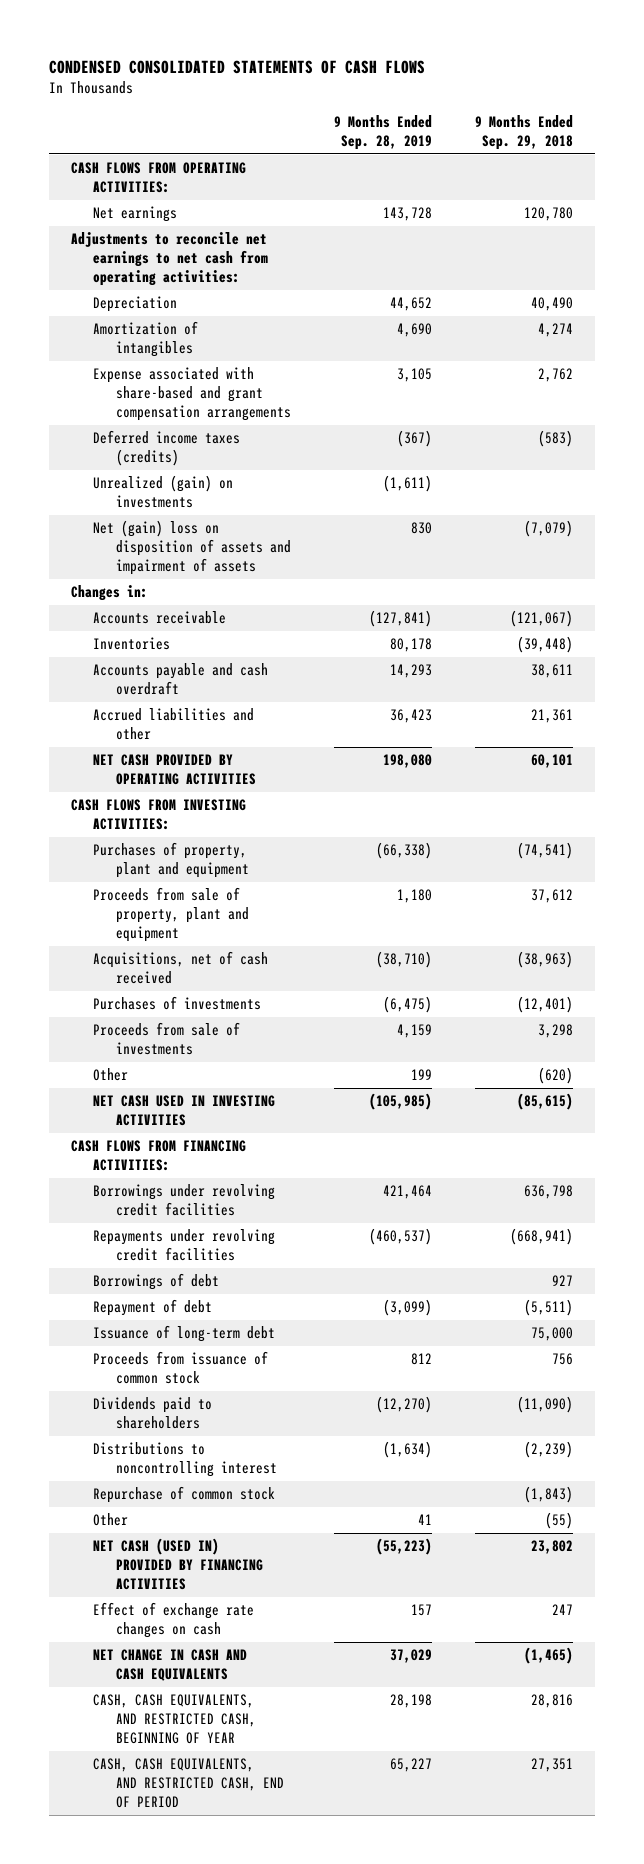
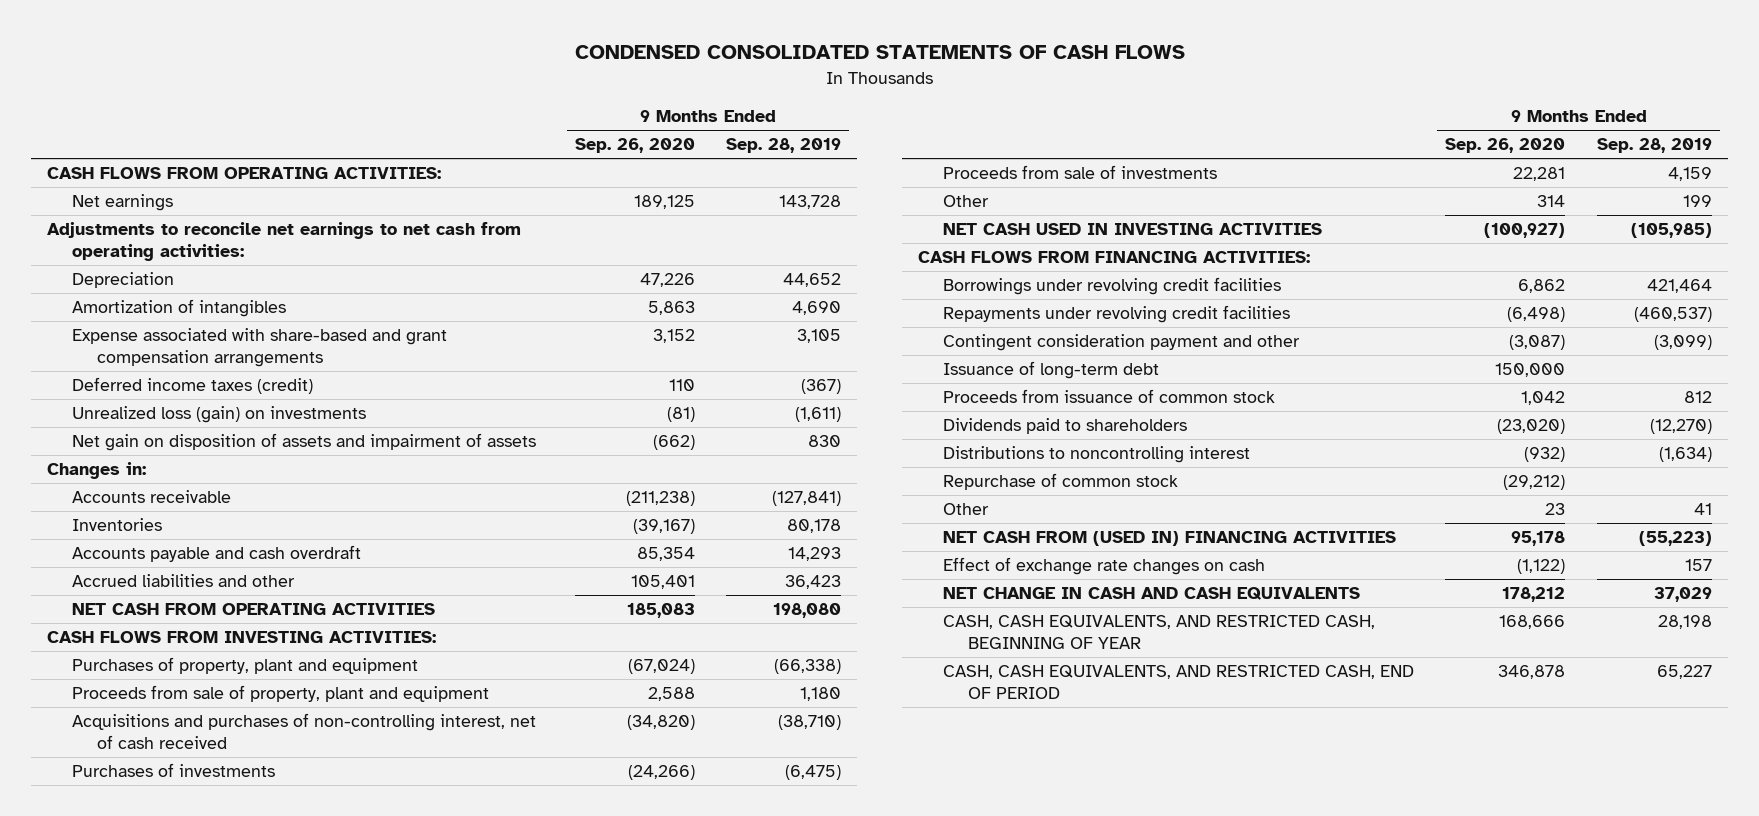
[474,114,573,150] 9 Months Ended Sep. 29, 2018 -> none
none -> [574,138,695,154] Sep. 26, 2020
[93,430,241,467] Deferred income taxes (credits) -> [72,377,314,395] Deferred income taxes (credit)
[93,475,234,509] Unrealized (gain) on investments -> [72,406,367,424] Unrealized loss (gain) on investments
[93,520,291,576] Net (gain) loss on disposition of assets and impairment of assets -> [72,433,537,452] Net gain on disposition of assets and impairment of assets
[93,754,256,786] NET CASH PROVIDED BY OPERATING ACTIVITIES -> [72,603,436,616] NET CASH FROM OPERATING ACTIVITIES
[93,951,269,985] Acquisitions, net of cash received -> [72,713,537,749] Acquisitions and purchases of non-controlling interest, net of cash received
[93,1273,220,1291] Borrowings of debt -> none
[93,1299,213,1317] Repayment of debt -> [942,334,1300,352] Contingent consideration payment and other
[93,1538,263,1591] NET CASH (USED IN) PROVIDED BY FINANCING ACTIVITIES -> [942,531,1396,547] NET CASH FROM (USED IN) FINANCING ACTIVITIES

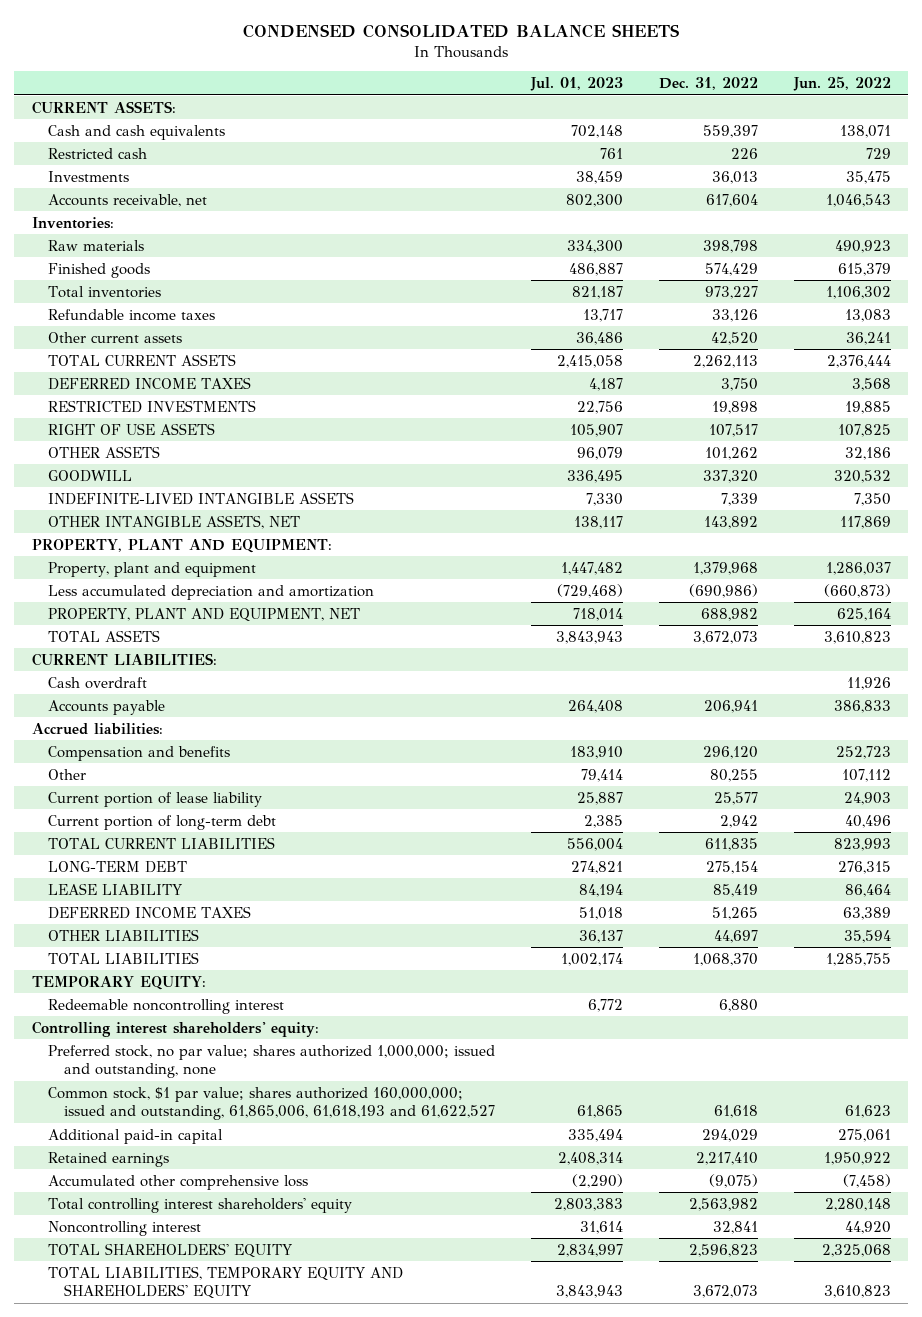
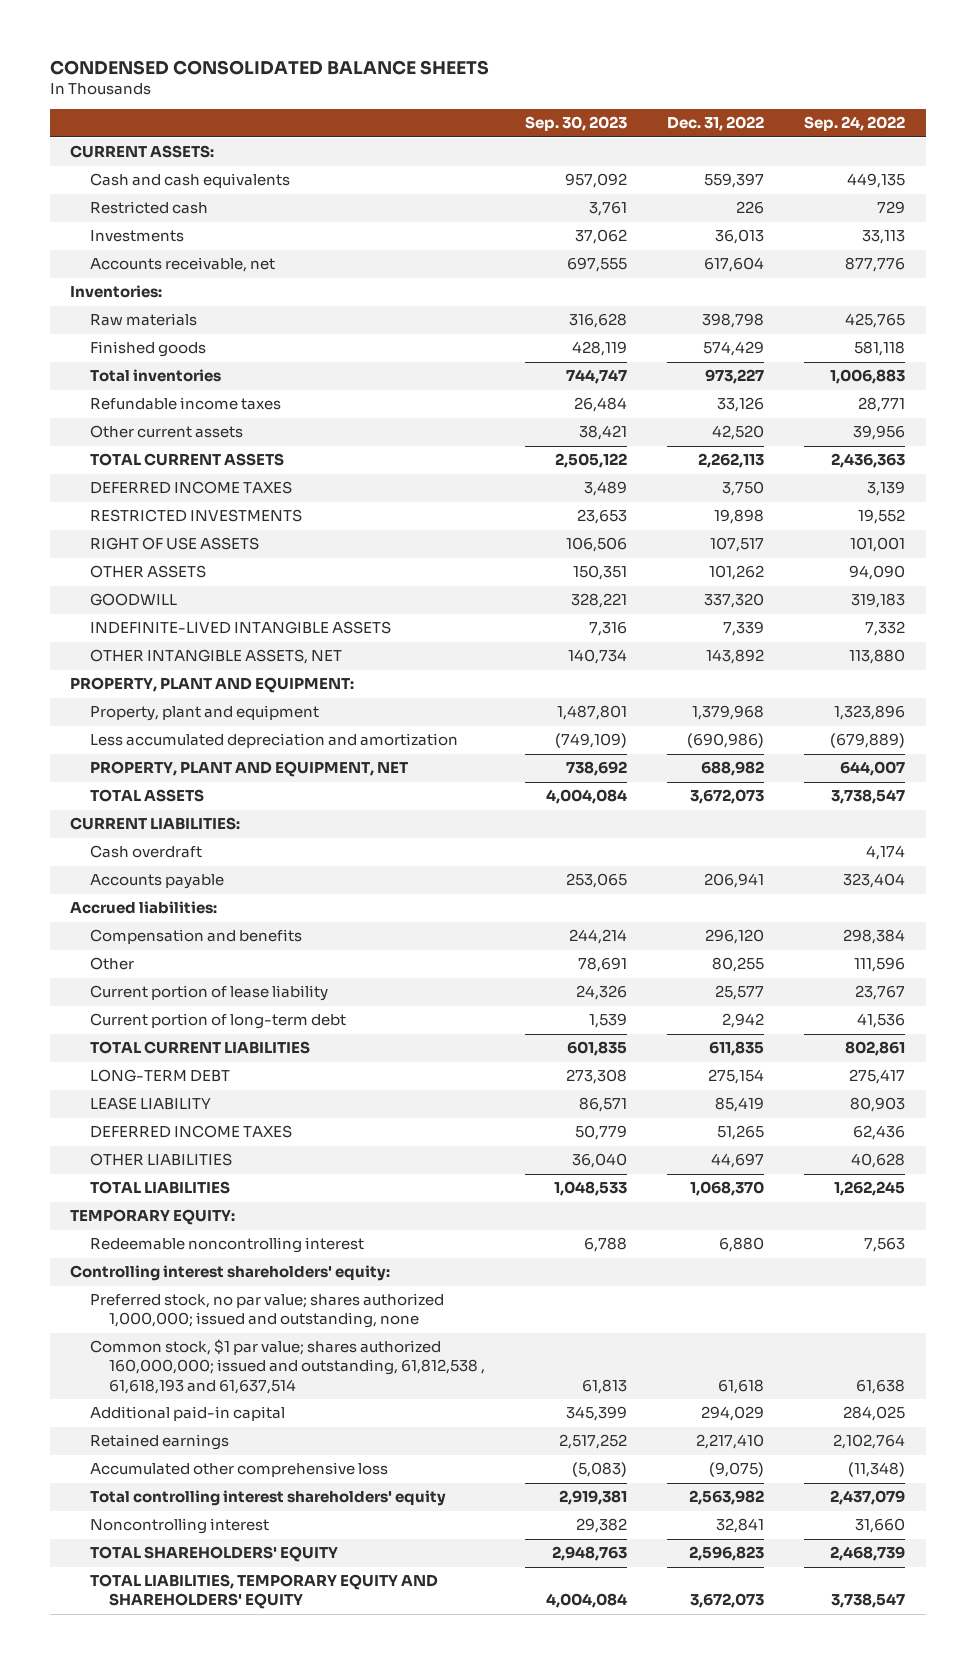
[529,77,623,92] Jul. 01, 2023 -> none
[792,76,891,92] Jun. 25, 2022 -> none
none -> [524,116,627,132] Sep. 30, 2023
none -> [804,116,906,132] Sep. 24, 2022
[47,1086,496,1121] Common stock, $1 par value; shares authorized 160,000,000; issued and outstanding, 61,865,006, 61,618,193 and 61,622,527 -> [89,1339,485,1394] Common stock, $1 par value; shares authorized 160,000,000; issued and outstanding, 61,812,538 , 61,618,193 and 61,637,514

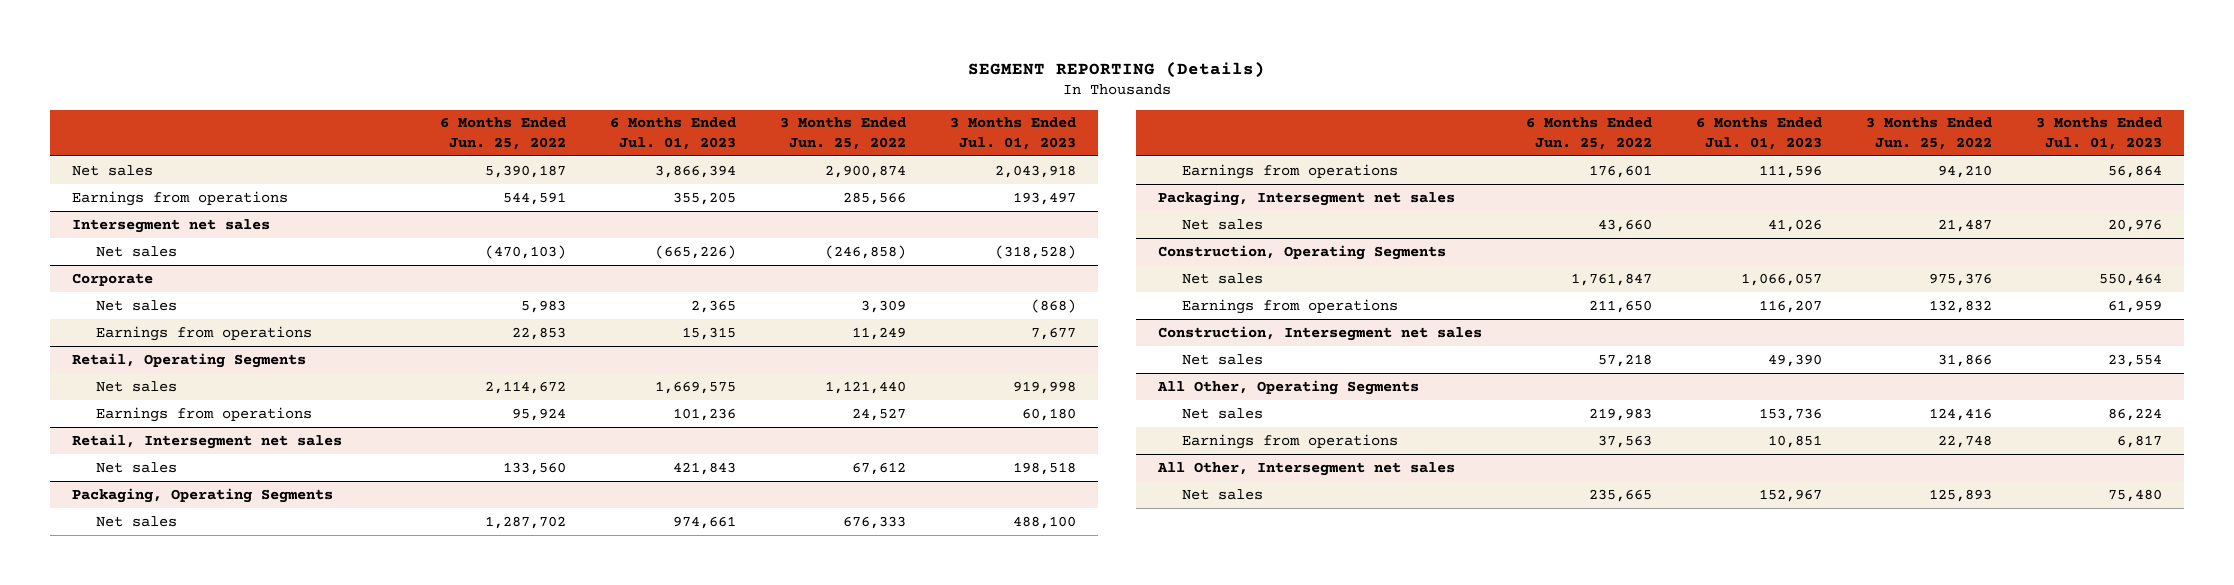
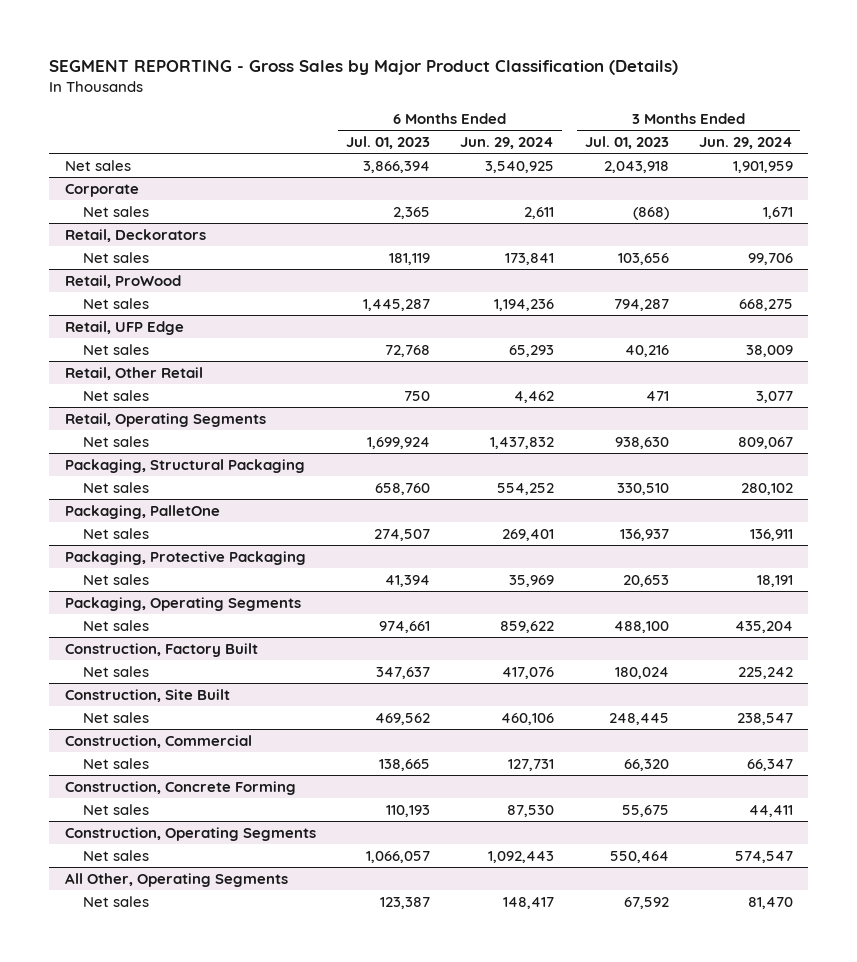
[968,61,1266,78] SEGMENT REPORTING (Details) -> [49,60,679,76] SEGMENT REPORTING - Gross Sales by Major Product Classification (Details)
[439,117,566,151] 6 Months Ended Jun. 25, 2022 -> none
[779,117,906,151] 3 Months Ended Jun. 25, 2022 -> none
none -> [460,136,555,149] Jun. 29, 2024
none -> [698,136,793,149] Jun. 29, 2024
[71,190,288,206] Earnings from operations -> none
[71,218,270,233] Intersegment net sales -> none
[95,245,177,257] Net sales -> none
[95,325,312,341] Earnings from operations -> none
none -> [64,228,206,242] Retail, Deckorators
none -> [82,251,149,263] Net sales
none -> [64,274,181,288] Retail, ProWood
none -> [82,297,149,309] Net sales
none -> [64,320,184,335] Retail, UFP Edge
none -> [82,343,149,355] Net sales
none -> [64,366,203,380] Retail, Other Retail
none -> [82,389,149,401] Net sales
[95,406,312,422] Earnings from operations -> none
[71,433,342,449] Retail, Intersegment net sales -> none
[654,380,736,394] 1,669,575 -> [366,436,430,449] 1,699,924
[1012,380,1076,394] 919,998 -> [614,436,669,449] 938,630
none -> [64,458,305,473] Packaging, Structural Packaging
[672,461,736,475] 421,843 -> [374,482,430,495] 658,760
[1012,461,1076,475] 198,518 -> [616,482,669,495] 330,510
none -> [64,504,220,519] Packaging, PalletOne
none -> [82,527,149,539] Net sales
none -> [64,550,306,565] Packaging, Protective Packaging
none -> [82,573,149,585] Net sales
[1182,163,1399,179] Earnings from operations -> none
[1158,190,1456,206] Packaging, Intersegment net sales -> none
none -> [64,642,258,657] Construction, Factory Built
[1768,218,1823,232] 41,026 -> [375,666,430,679] 347,637
[2108,218,2163,232] 20,976 -> [614,666,669,679] 180,024
none -> [64,688,230,702] Construction, Site Built
none -> [82,711,149,723] Net sales
none -> [64,734,252,748] Construction, Commercial
none -> [82,757,149,769] Net sales
none -> [64,780,296,795] Construction, Concrete Forming
none -> [82,803,149,815] Net sales
[1182,298,1399,314] Earnings from operations -> none
[1158,325,1483,341] Construction, Intersegment net sales -> none
[1182,353,1264,365] Net sales -> none
[1182,433,1399,449] Earnings from operations -> none
[1157,461,1456,476] All Other, Intersegment net sales -> none
[1182,488,1264,500] Net sales -> none
[1759,407,1823,421] 153,736 -> [379,896,430,909] 123,387
[2108,407,2163,421] 86,224 -> [623,896,669,909] 67,592

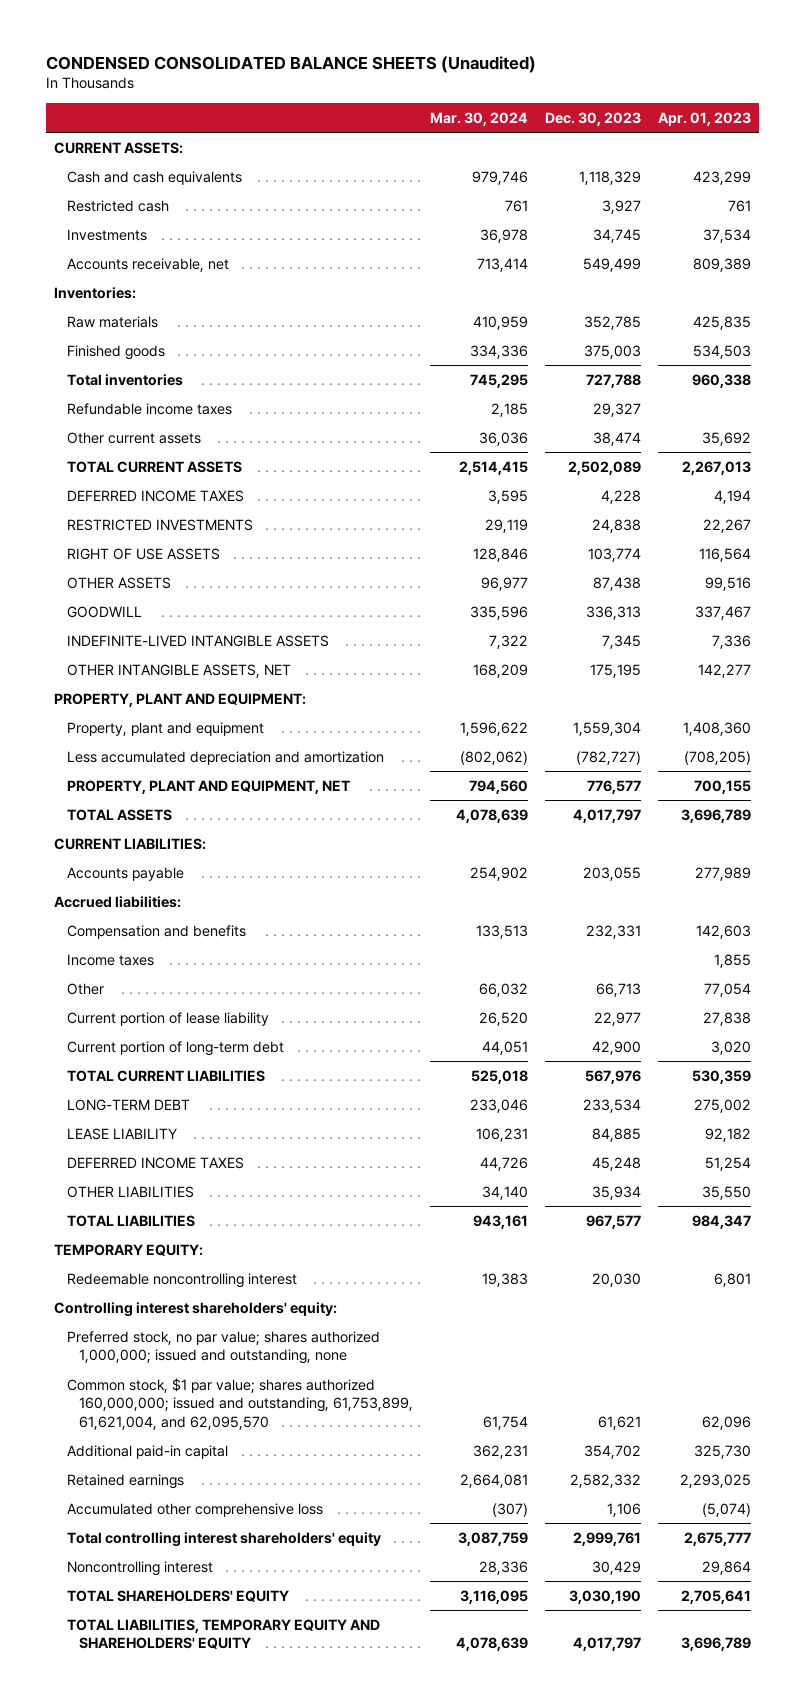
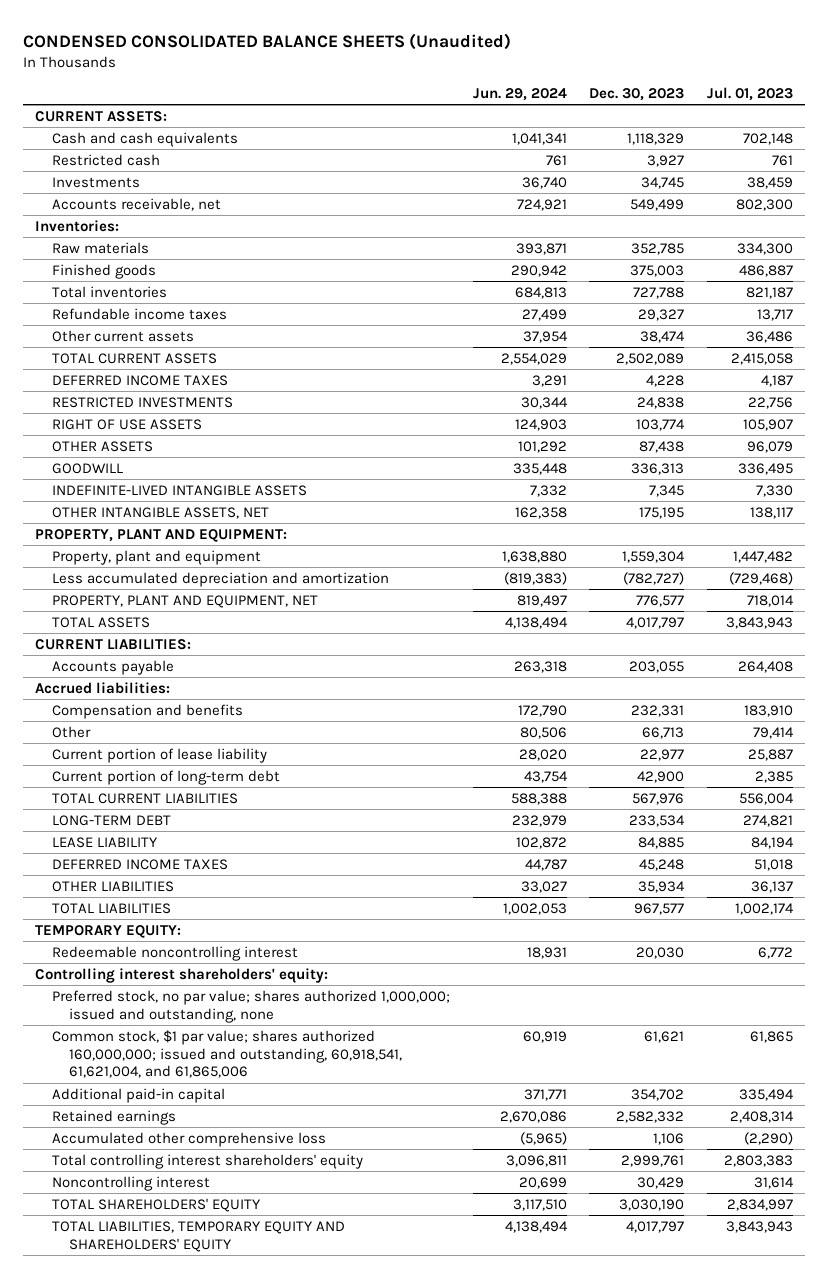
[429,111,528,126] Mar. 30, 2024 -> none
[657,111,751,126] Apr. 01, 2023 -> none
none -> [472,87,567,101] Jun. 29, 2024
none -> [707,86,794,101] Jul. 01, 2023
[66,953,154,966] Income taxes -> none
[66,1377,413,1430] Common stock, $1 par value; shares authorized 160,000,000; issued and outstanding, 61,753,899, 61,621,004, and 62,095,570 -> [51,1029,402,1079] Common stock, $1 par value; shares authorized 160,000,000; issued and outstanding, 60,918,541, 61,621,004, and 61,865,006

